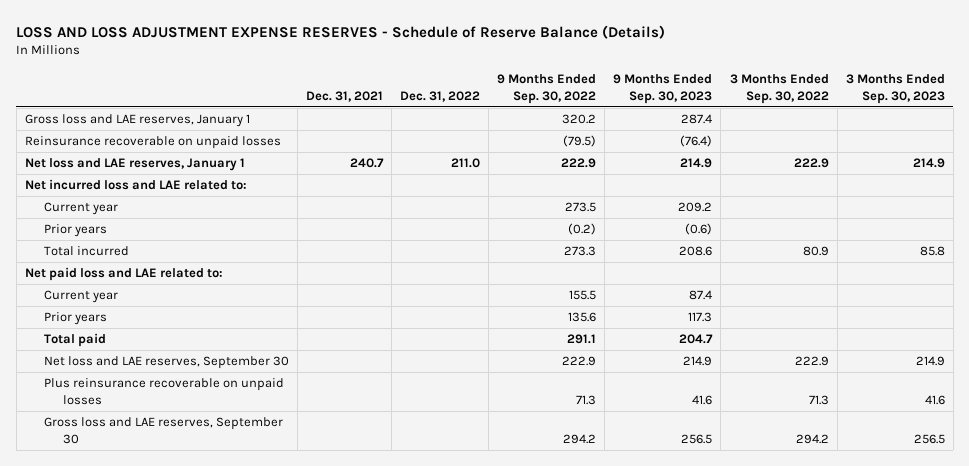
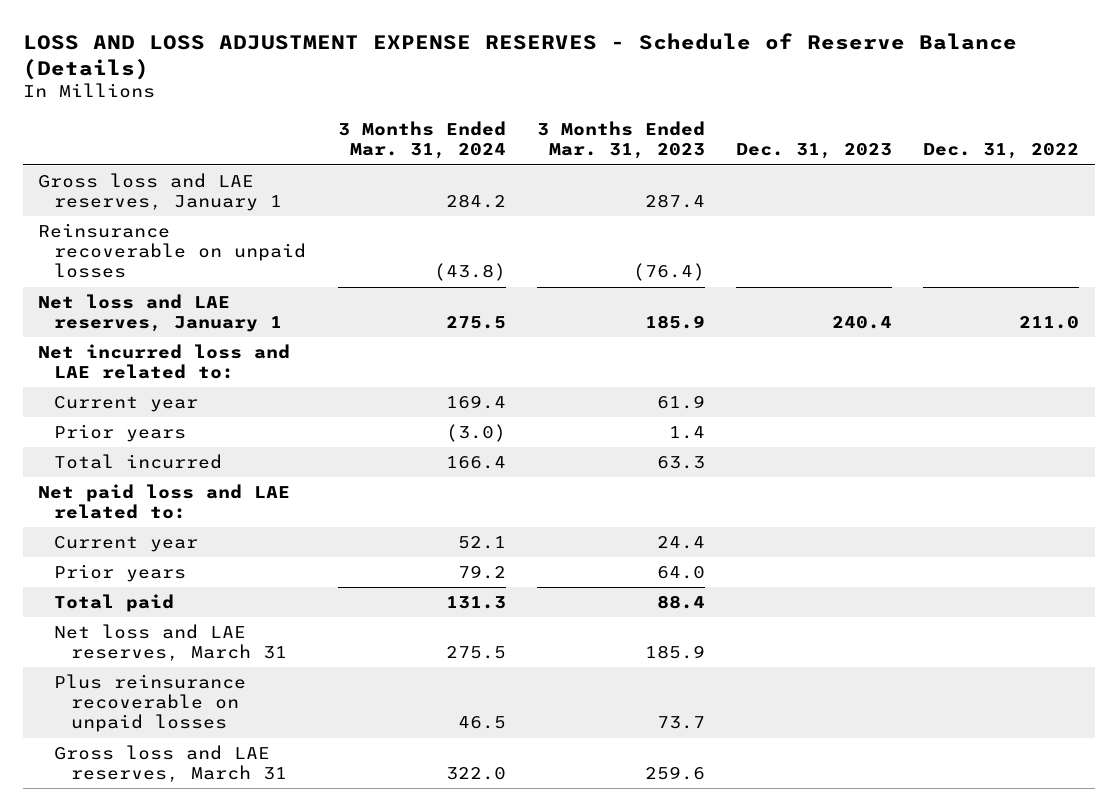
[305,90,383,102] Dec. 31, 2021 -> none
[497,73,597,104] 9 Months Ended Sep. 30, 2022 -> none
[613,73,713,104] 9 Months Ended Sep. 30, 2023 -> none
[729,73,829,104] 3 Months Ended Sep. 30, 2022 -> none
[845,73,945,104] 3 Months Ended Sep. 30, 2023 -> none
none -> [337,121,506,160] 3 Months Ended Mar. 31, 2024
none -> [536,121,705,160] 3 Months Ended Mar. 31, 2023
none -> [736,143,893,160] Dec. 31, 2023
[43,356,289,370] Net loss and LAE reserves, September 30 -> [54,624,287,662] Net loss and LAE reserves, March 31
[43,417,283,445] Gross loss and LAE reserves, September 30 -> [54,745,287,783] Gross loss and LAE reserves, March 31

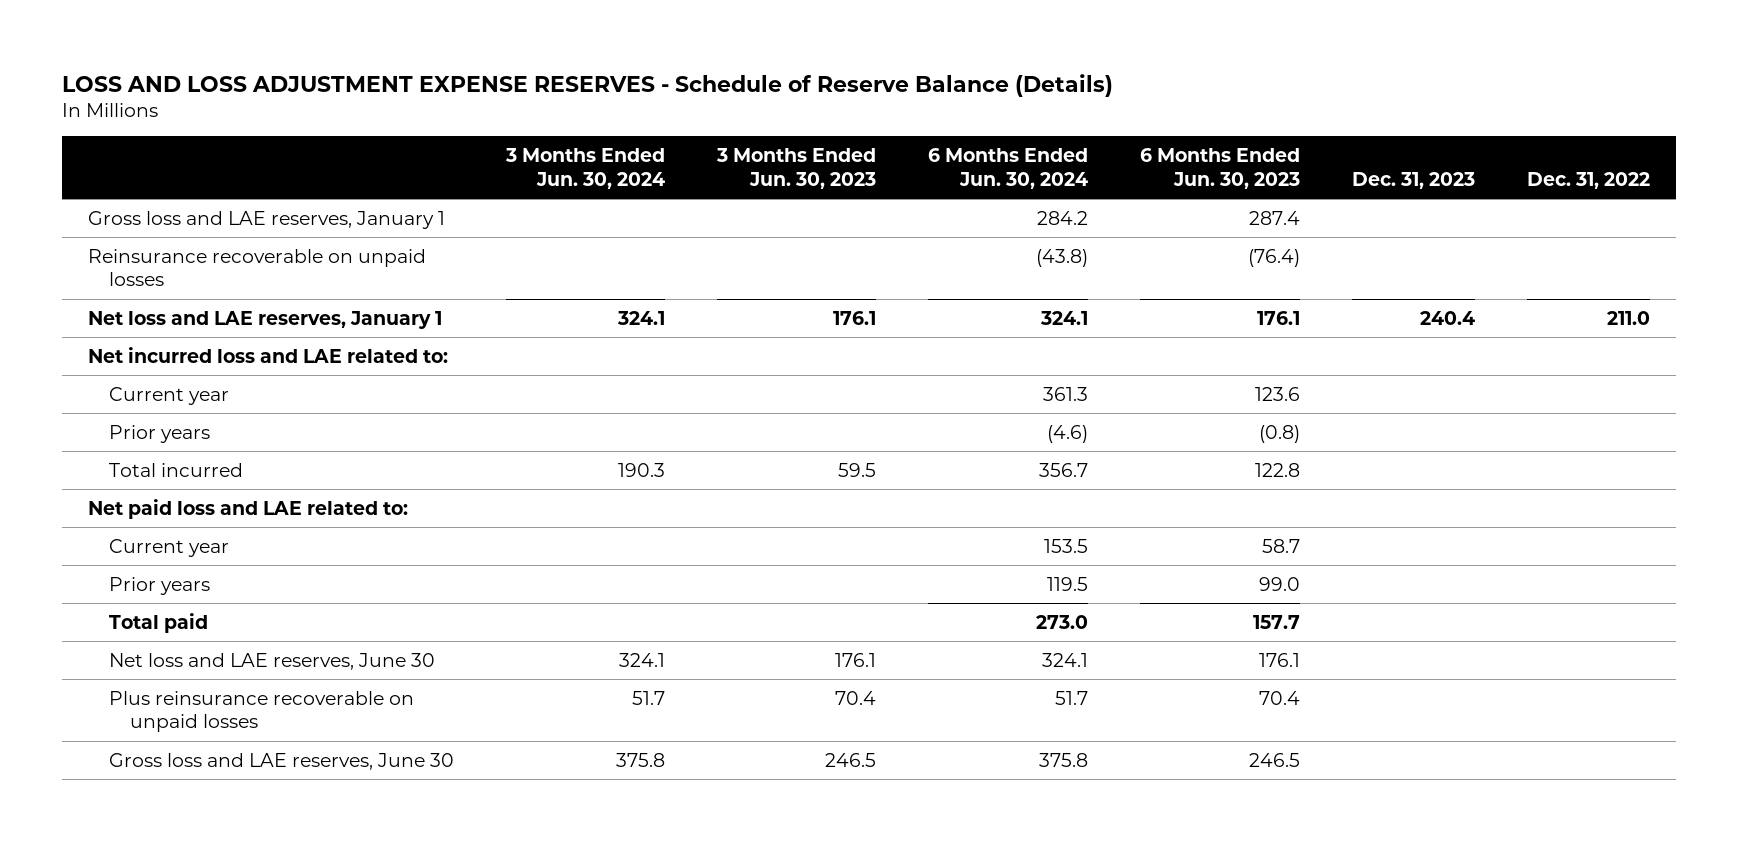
[337,121,506,160] 3 Months Ended Mar. 31, 2024 -> none
[536,121,705,160] 3 Months Ended Mar. 31, 2023 -> none
none -> [505,148,666,189] 3 Months Ended Jun. 30, 2024
none -> [716,148,877,189] 3 Months Ended Jun. 30, 2023
none -> [928,148,1089,189] 6 Months Ended Jun. 30, 2024
none -> [1140,148,1301,189] 6 Months Ended Jun. 30, 2023
[54,624,287,662] Net loss and LAE reserves, March 31 -> [109,652,436,670] Net loss and LAE reserves, June 30
[54,745,287,783] Gross loss and LAE reserves, March 31 -> [109,752,455,770] Gross loss and LAE reserves, June 30

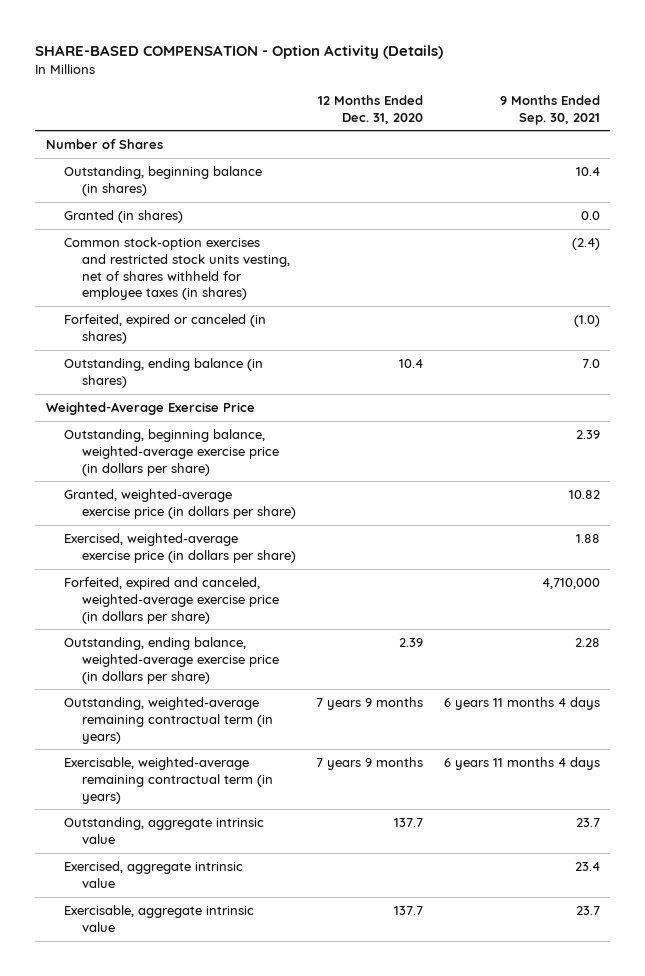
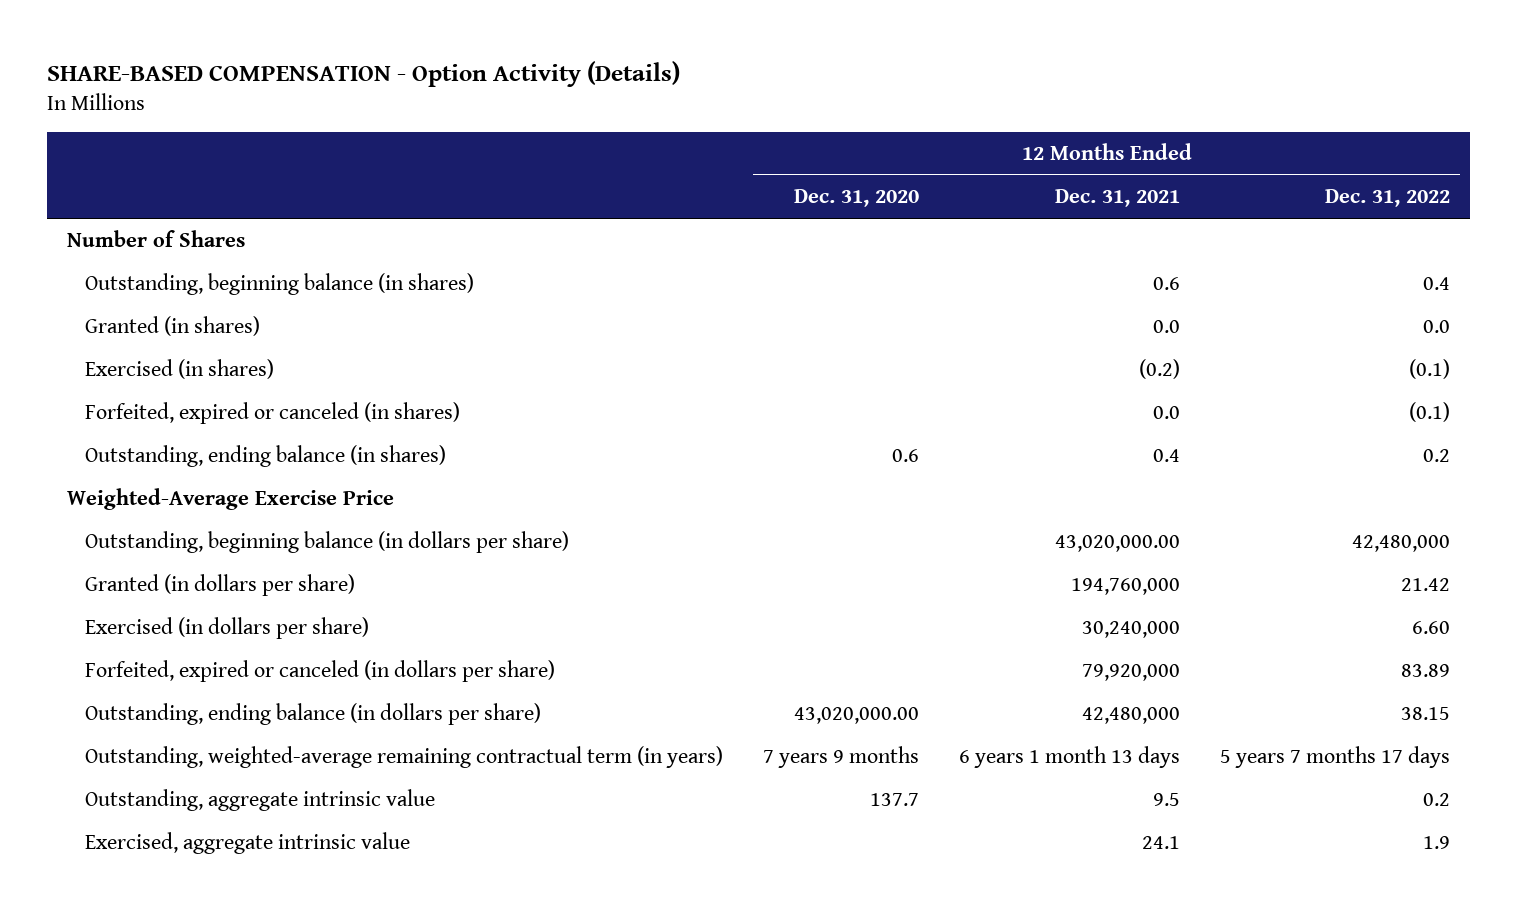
[499,94,600,125] 9 Months Ended Sep. 30, 2021 -> none
none -> [1055,189,1181,208] Dec. 31, 2021
none -> [1325,189,1451,208] Dec. 31, 2022
[63,237,290,301] Common stock-option exercises and restricted stock units vesting, net of shares withheld for employee taxes (in shares) -> [85,359,275,380] Exercised (in shares)
[399,359,424,369] 10.4 -> [892,449,920,463] 0.6
[63,429,279,476] Outstanding, beginning balance, weighted-average exercise price (in dollars per share) -> [85,531,570,554] Outstanding, beginning balance (in dollars per share)
[63,489,296,519] Granted, weighted-average exercise price (in dollars per share) -> [85,574,356,597] Granted (in dollars per share)
[63,533,296,563] Exercised, weighted-average exercise price (in dollars per share) -> [85,617,370,640] Exercised (in dollars per share)
[63,577,279,624] Forfeited, expired and canceled, weighted-average exercise price (in dollars per share) -> [85,660,556,683] Forfeited, expired or canceled (in dollars per share)
[63,637,279,684] Outstanding, ending balance, weighted-average exercise price (in dollars per share) -> [85,703,542,726] Outstanding, ending balance (in dollars per share)
[399,638,424,648] 2.39 -> [794,707,920,725] 43,020,000.00
[63,757,273,804] Exercisable, weighted-average remaining contractual term (in years) -> none
[63,905,254,932] Exercisable, aggregate intrinsic value -> none

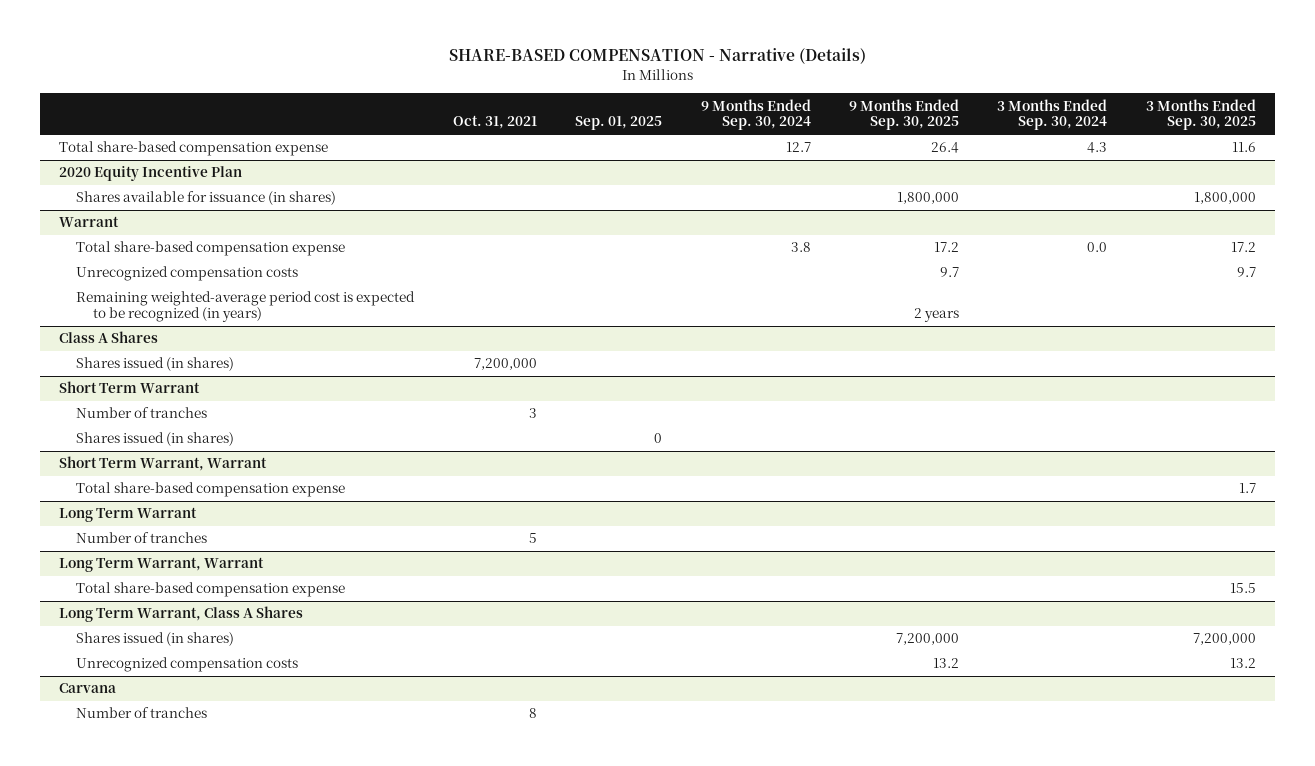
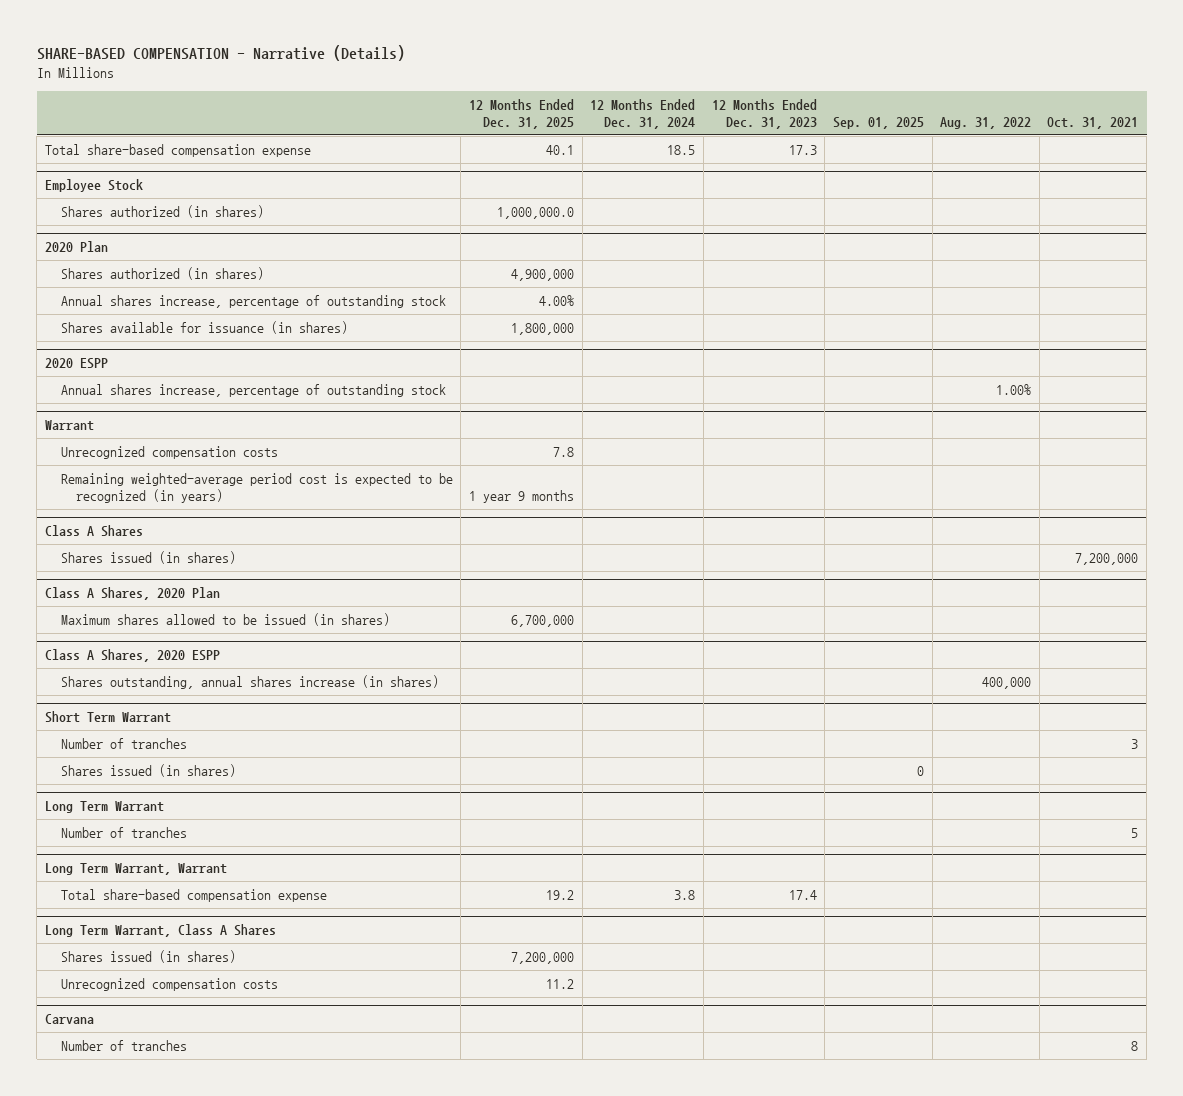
[700,98,811,131] 9 Months Ended Sep. 30, 2024 -> none
[849,98,960,131] 9 Months Ended Sep. 30, 2025 -> none
[997,98,1108,131] 3 Months Ended Sep. 30, 2024 -> none
[1145,98,1256,131] 3 Months Ended Sep. 30, 2025 -> none
none -> [469,98,575,129] 12 Months Ended Dec. 31, 2025
none -> [590,98,696,129] 12 Months Ended Dec. 31, 2024
none -> [711,98,817,129] 12 Months Ended Dec. 31, 2023
none -> [940,116,1032,129] Aug. 31, 2022
none -> [44,179,143,193] Employee Stock
none -> [60,204,264,218] Shares authorized (in shares)
[59,166,243,182] 2020 Equity Incentive Plan -> [44,241,108,253] 2020 Plan
none -> [60,266,264,280] Shares authorized (in shares)
none -> [60,294,446,308] Annual shares increase, percentage of outstanding stock
none -> [44,358,108,370] 2020 ESPP
none -> [60,383,446,397] Annual shares increase, percentage of outstanding stock
[76,241,346,257] Total share-based compensation expense -> none
none -> [44,587,220,601] Class A Shares, 2020 Plan
none -> [60,612,390,626] Maximum shares allowed to be issued (in shares)
none -> [44,649,220,663] Class A Shares, 2020 ESPP
none -> [60,674,439,689] Shares outstanding, annual shares increase (in shares)
[59,456,268,472] Short Term Warrant, Warrant -> none
[76,482,346,498] Total share-based compensation expense -> none

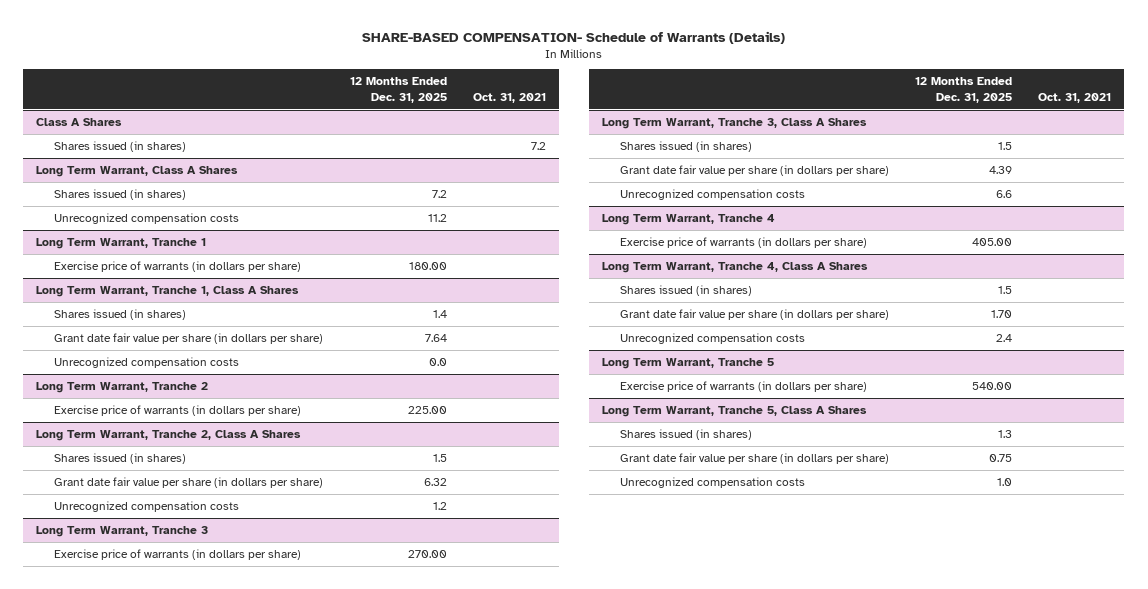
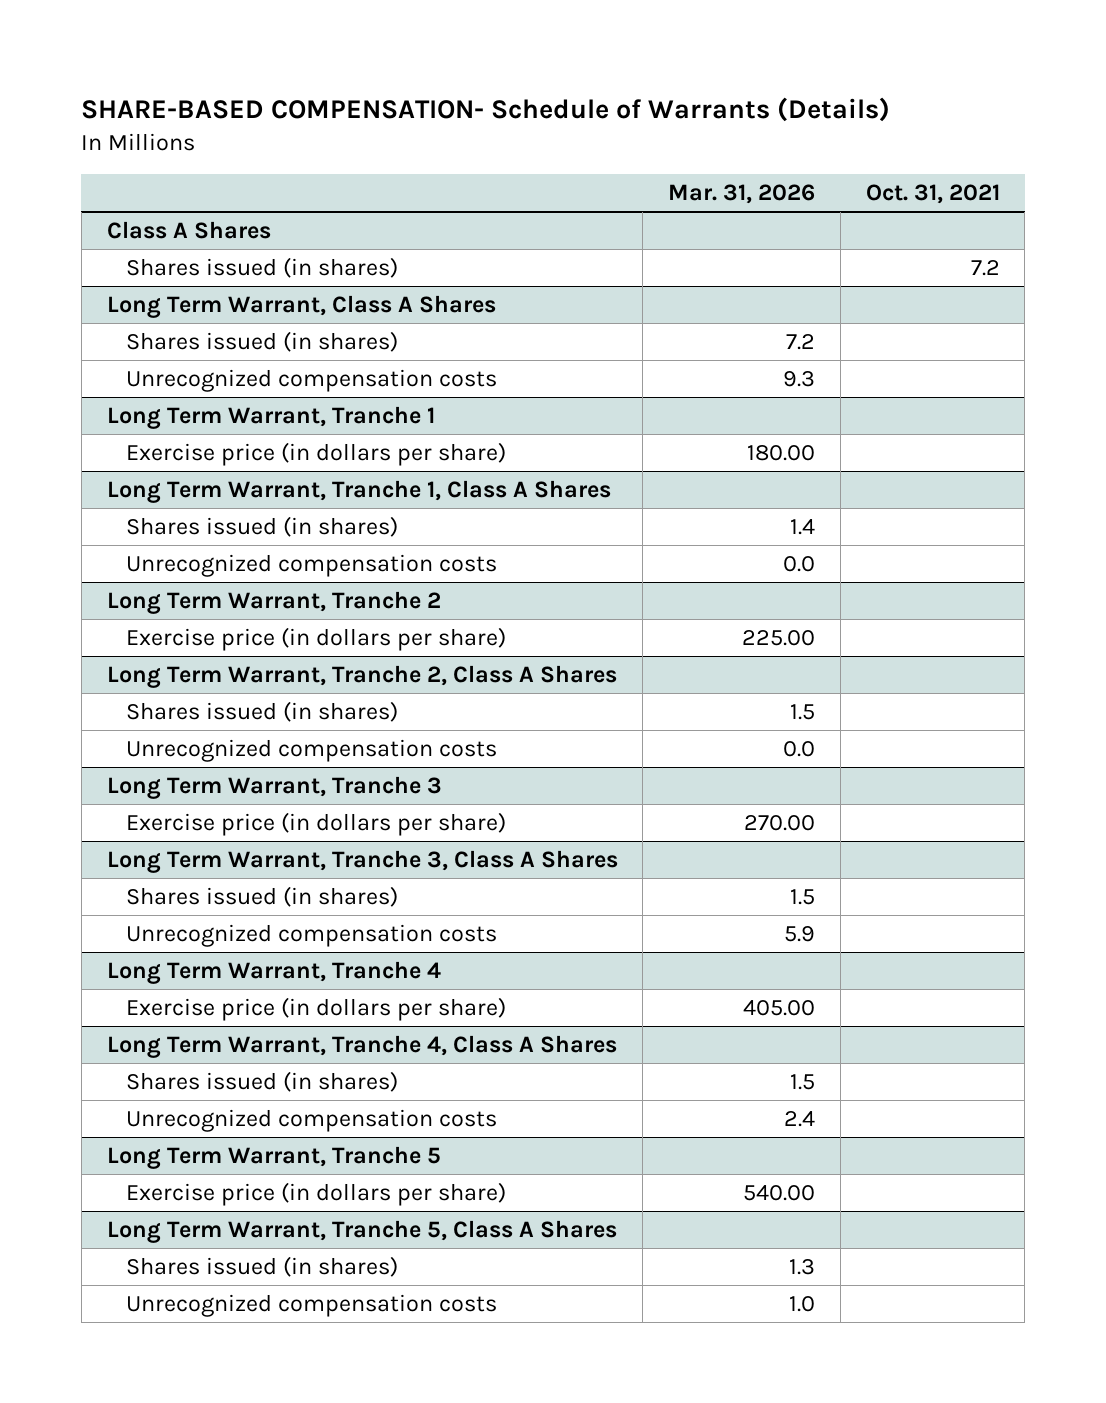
[349,77,447,103] 12 Months Ended Dec. 31, 2025 -> none
none -> [668,183,816,204] Mar. 31, 2026
[54,261,302,273] Exercise price of warrants (in dollars per share) -> [125,442,506,467] Exercise price (in dollars per share)
[54,333,324,345] Grant date fair value per share (in dollars per share) -> none
[54,405,302,417] Exercise price of warrants (in dollars per share) -> [125,627,506,652] Exercise price (in dollars per share)
[54,477,324,489] Grant date fair value per share (in dollars per share) -> none
[54,549,302,561] Exercise price of warrants (in dollars per share) -> [125,812,506,837] Exercise price (in dollars per share)
[619,165,889,177] Grant date fair value per share (in dollars per share) -> none
[619,237,867,249] Exercise price of warrants (in dollars per share) -> [125,997,506,1022] Exercise price (in dollars per share)
[619,309,889,321] Grant date fair value per share (in dollars per share) -> none
[619,381,867,393] Exercise price of warrants (in dollars per share) -> [125,1182,506,1207] Exercise price (in dollars per share)
[619,453,889,465] Grant date fair value per share (in dollars per share) -> none

